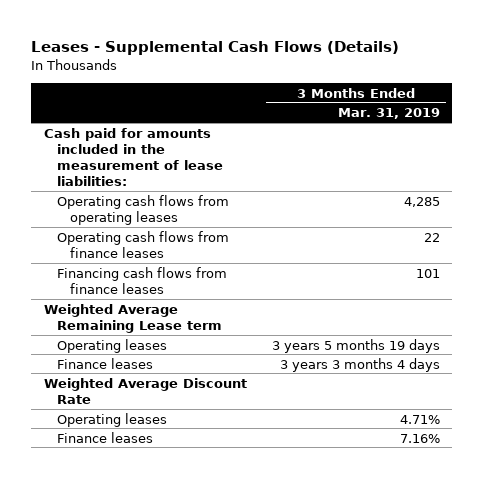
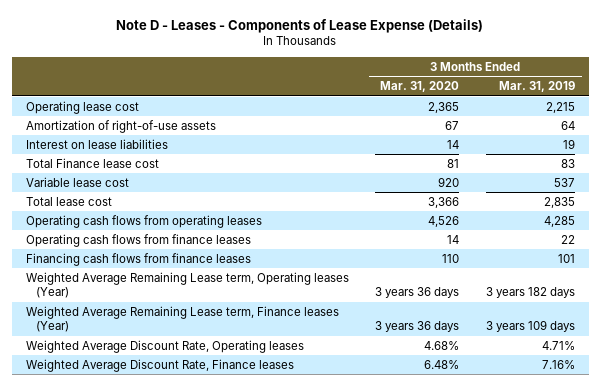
[31,41,400,56] Leases - Supplemental Cash Flows (Details) -> [116,19,484,34] Note D - Leases - Components of Lease Expense (Details)
none -> [380,81,460,93] Mar. 31, 2020
[43,127,223,187] Cash paid for amounts included in the measurement of lease liabilities: -> none
none -> [25,100,139,114] Operating lease cost
none -> [25,119,216,133] Amortization of right-of-use assets
none -> [25,138,168,149] Interest on lease liabilities
none -> [25,157,159,168] Total Finance lease cost
none -> [25,176,129,187] Variable lease cost
none -> [25,196,112,206] Total lease cost
[43,303,222,333] Weighted Average Remaining Lease term -> none
[43,377,247,404] Weighted Average Discount Rate -> none
[56,338,167,353] Operating leases -> [25,271,349,299] Weighted Average Remaining Lease term, Operating leases (Year)
[271,338,440,353] 3 years 5 months 19 days -> [486,287,576,299] 3 years 182 days
[56,357,153,369] Finance leases -> [25,305,339,333] Weighted Average Remaining Lease term, Finance leases (Year)
[279,357,440,372] 3 years 3 months 4 days -> [486,320,576,333] 3 years 109 days
[56,412,167,427] Operating leases -> [25,339,304,353] Weighted Average Discount Rate, Operating leases
[56,431,153,443] Finance leases -> [25,358,294,372] Weighted Average Discount Rate, Finance leases

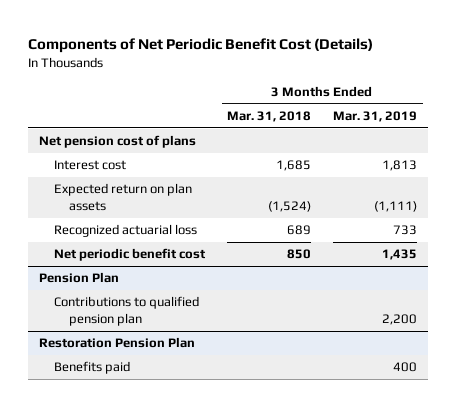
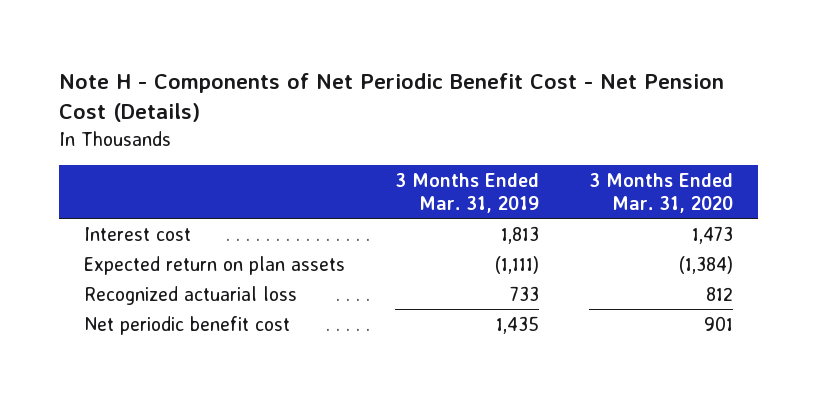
[28,37,374,53] Components of Net Periodic Benefit Cost (Details) -> [59,73,725,123] Note H - Components of Net Periodic Benefit Cost - Net Pension Cost (Details)
[227,111,312,123] Mar. 31, 2018 -> none
none -> [588,172,733,213] 3 Months Ended Mar. 31, 2020
[39,135,197,149] Net pension cost of plans -> none
[39,272,120,284] Pension Plan -> none
[54,296,200,327] Contributions to qualified pension plan -> none
[39,337,196,349] Restoration Pension Plan -> none
[54,361,131,375] Benefits paid -> none

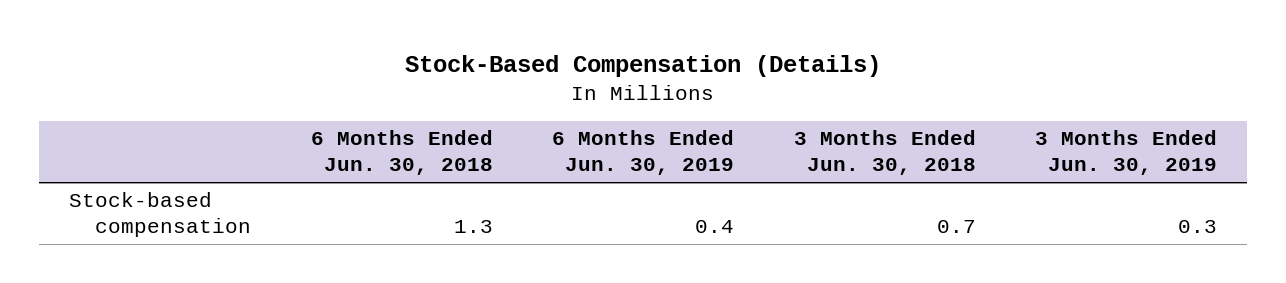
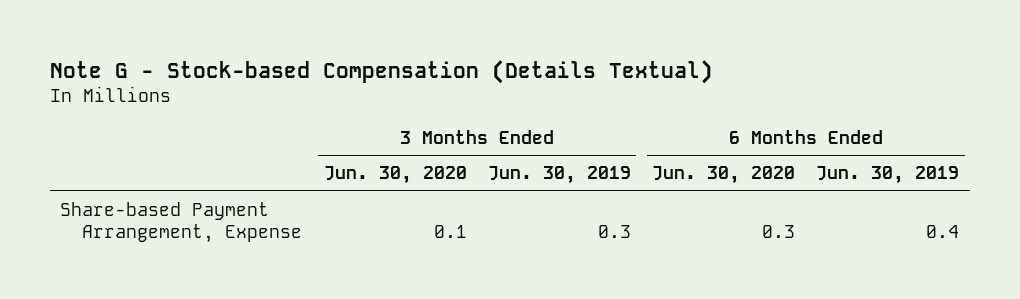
[405,54,882,77] Stock-Based Compensation (Details) -> [49,59,713,84] Note G - Stock-based Compensation (Details Textual)
[310,130,493,176] 6 Months Ended Jun. 30, 2018 -> none
[793,130,976,176] 3 Months Ended Jun. 30, 2018 -> none
none -> [323,166,467,185] Jun. 30, 2020
none -> [652,166,796,185] Jun. 30, 2020
[68,192,252,238] Stock-based compensation -> [60,201,303,243] Share-based Payment Arrangement, Expense

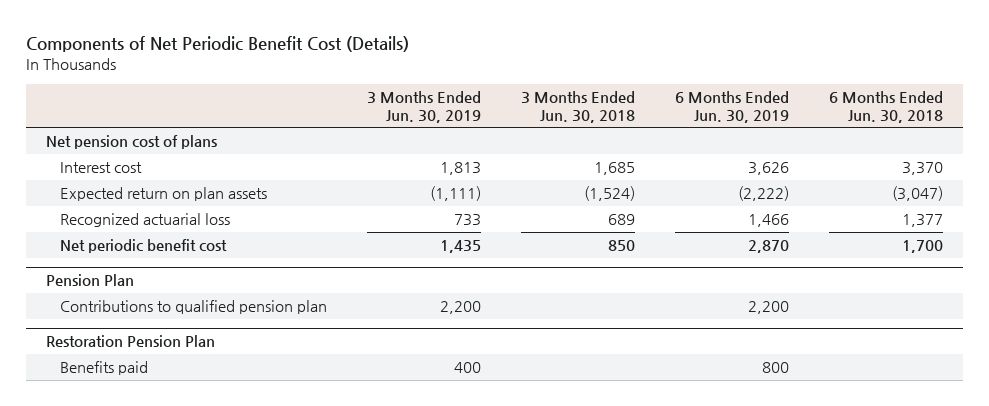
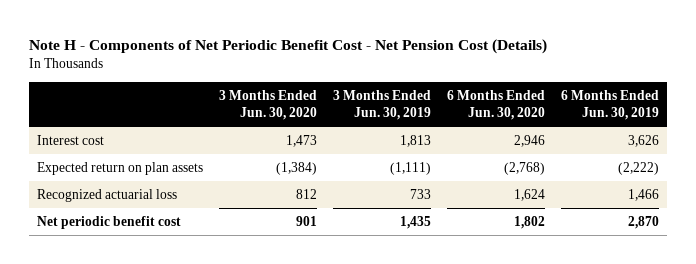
[26,35,410,52] Components of Net Periodic Benefit Cost (Details) -> [29,39,548,55] Note H - Components of Net Periodic Benefit Cost - Net Pension Cost (Details)
[521,90,636,123] 3 Months Ended Jun. 30, 2018 -> none
[829,90,944,123] 6 Months Ended Jun. 30, 2018 -> none
none -> [219,90,318,120] 3 Months Ended Jun. 30, 2020
none -> [447,90,546,120] 6 Months Ended Jun. 30, 2020
[46,134,218,149] Net pension cost of plans -> none
[46,274,135,287] Pension Plan -> none
[60,299,328,314] Contributions to qualified pension plan -> none
[46,335,216,348] Restoration Pension Plan -> none
[60,360,149,375] Benefits paid -> none

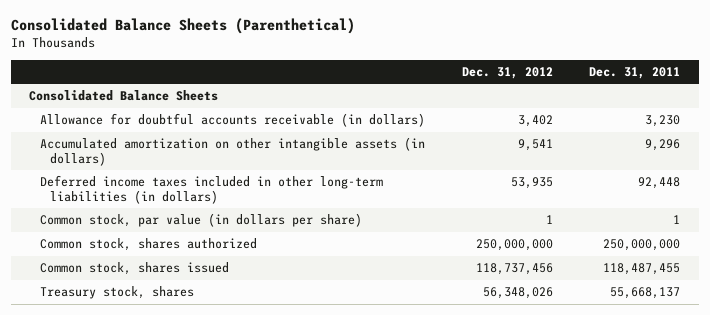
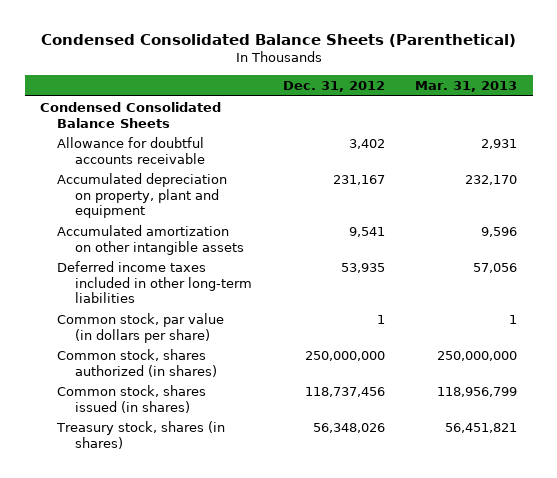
[10,18,355,35] Consolidated Balance Sheets (Parenthetical) -> [40,33,516,47] Condensed Consolidated Balance Sheets (Parenthetical)
[589,66,681,79] Dec. 31, 2011 -> none
none -> [415,81,518,93] Mar. 31, 2013
[29,90,219,102] Consolidated Balance Sheets -> [40,102,222,128] Condensed Consolidated Balance Sheets
[39,113,425,128] Allowance for doubtful accounts receivable (in dollars) -> [57,137,205,164] Allowance for doubtful accounts receivable
none -> [57,173,228,219] Accumulated depreciation on property, plant and equipment
[39,137,425,166] Accumulated amortization on other intangible assets (in dollars) -> [57,225,244,255] Accumulated amortization on other intangible assets
[39,175,383,204] Deferred income taxes included in other long-term liabilities (in dollars) -> [57,261,252,304] Deferred income taxes included in other long-term liabilities
[39,238,257,252] Common stock, shares authorized -> [57,349,217,377] Common stock, shares authorized (in shares)
[39,262,229,276] Common stock, shares issued -> [57,385,207,413] Common stock, shares issued (in shares)
[39,286,194,300] Treasury stock, shares -> [56,421,226,449] Treasury stock, shares (in shares)

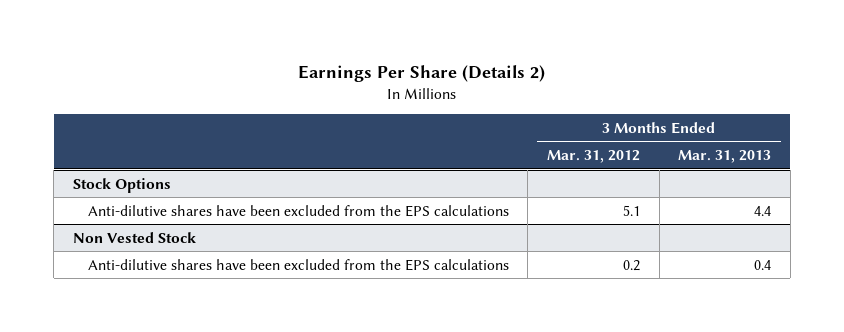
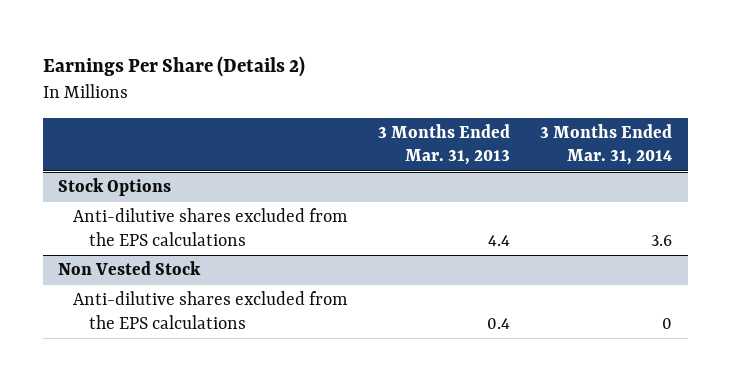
[546,150,640,164] Mar. 31, 2012 -> none
none -> [540,124,673,166] 3 Months Ended Mar. 31, 2014
[87,204,509,217] Anti-dilutive shares have been excluded from the EPS calculations -> [73,208,349,246] Anti-dilutive shares excluded from the EPS calculations
[87,258,509,271] Anti-dilutive shares have been excluded from the EPS calculations -> [73,291,349,329] Anti-dilutive shares excluded from the EPS calculations

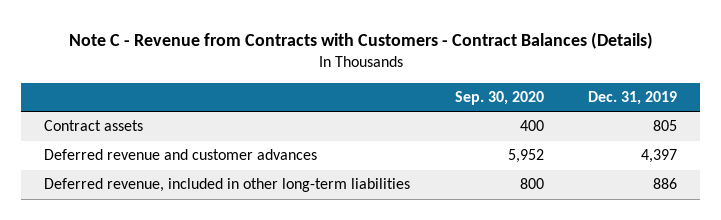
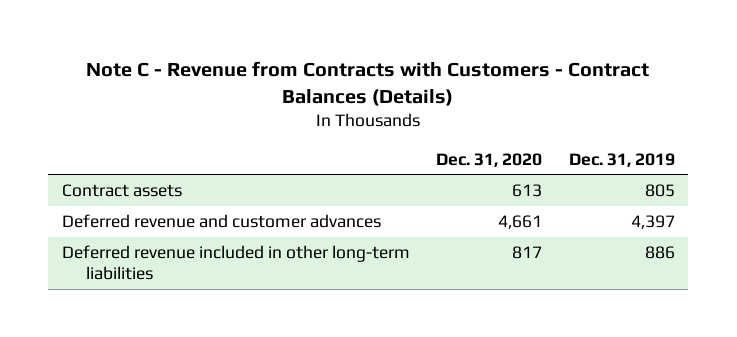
[454,91,544,106] Sep. 30, 2020 -> none
none -> [436,152,543,167] Dec. 31, 2020
[43,178,410,193] Deferred revenue, included in other long-term liabilities -> [61,245,410,281] Deferred revenue included in other long-term liabilities

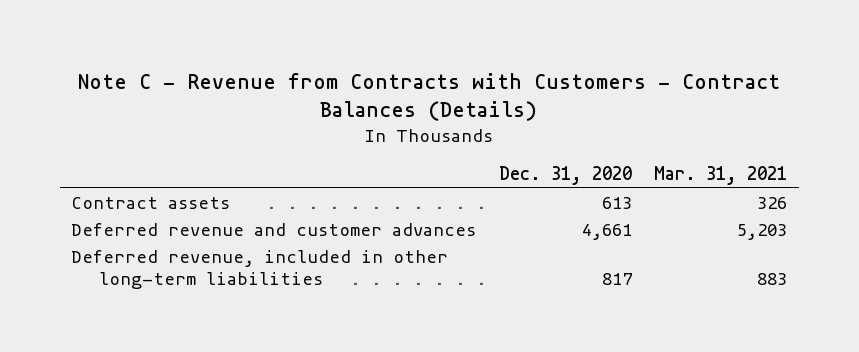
[568,152,675,167] Dec. 31, 2019 -> none
none -> [654,166,788,186] Mar. 31, 2021
[61,245,410,281] Deferred revenue included in other long-term liabilities -> [71,249,449,289] Deferred revenue, included in other long-term liabilities

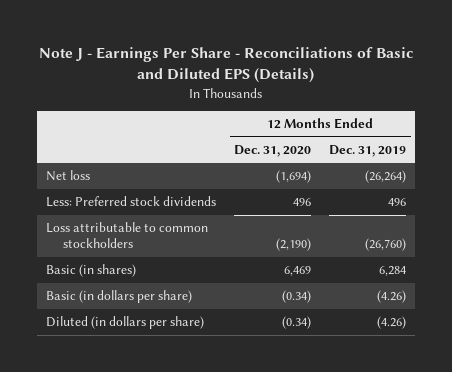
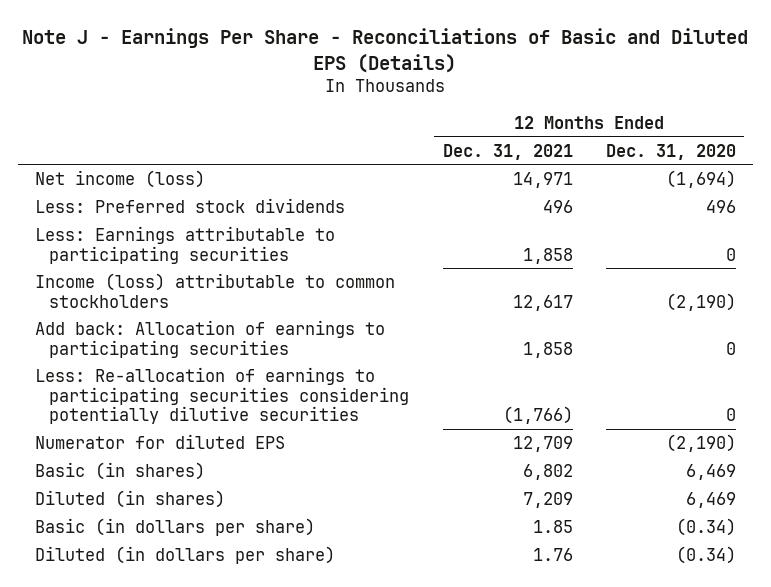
[329,145,407,158] Dec. 31, 2019 -> none
none -> [442,143,573,160] Dec. 31, 2021
[46,170,91,182] Net loss -> [34,169,205,188] Net income (loss)
none -> [34,225,335,264] Less: Earnings attributable to participating securities
[46,222,209,249] Loss attributable to common stockholders -> [34,272,395,308] Income (loss) attributable to common stockholders
none -> [34,319,385,358] Add back: Allocation of earnings to participating securities
none -> [34,366,410,425] Less: Re-allocation of earnings to participating securities considering potentially dilutive securities
none -> [34,433,285,449] Numerator for diluted EPS
none -> [34,489,225,508] Diluted (in shares)

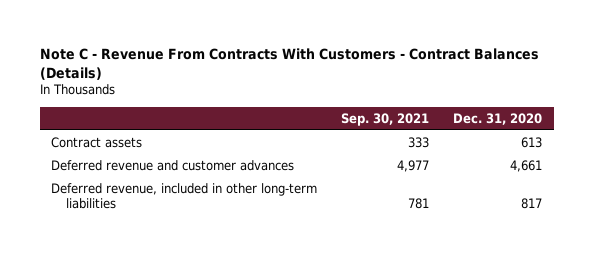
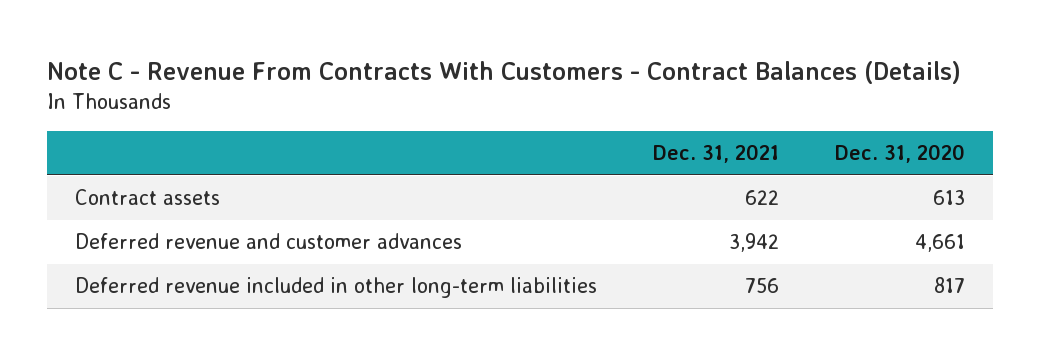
[341,112,430,126] Sep. 30, 2021 -> none
none -> [652,144,779,164] Dec. 31, 2021
[51,183,318,209] Deferred revenue, included in other long-term liabilities -> [74,277,597,299] Deferred revenue included in other long-term liabilities

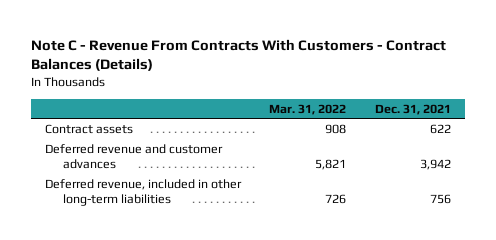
[834,144,965,164] Dec. 31, 2020 -> none
none -> [269,103,347,115] Mar. 31, 2022
[74,277,597,299] Deferred revenue included in other long-term liabilities -> [45,178,243,207] Deferred revenue, included in other long-term liabilities

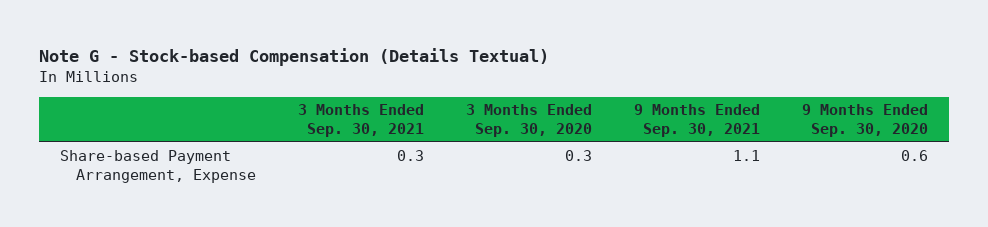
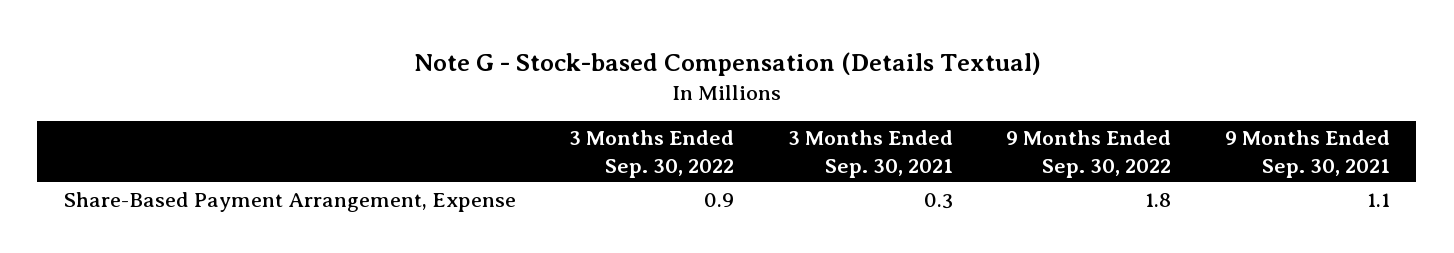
[465,104,592,138] 3 Months Ended Sep. 30, 2020 -> none
[802,104,929,138] 9 Months Ended Sep. 30, 2020 -> none
none -> [569,130,735,178] 3 Months Ended Sep. 30, 2022
none -> [1006,130,1172,178] 9 Months Ended Sep. 30, 2022
[60,150,256,184] Share-based Payment Arrangement, Expense -> [63,191,516,212] Share-Based Payment Arrangement, Expense

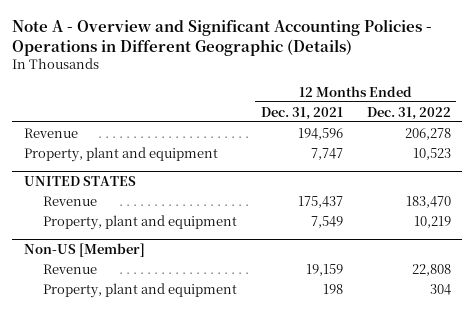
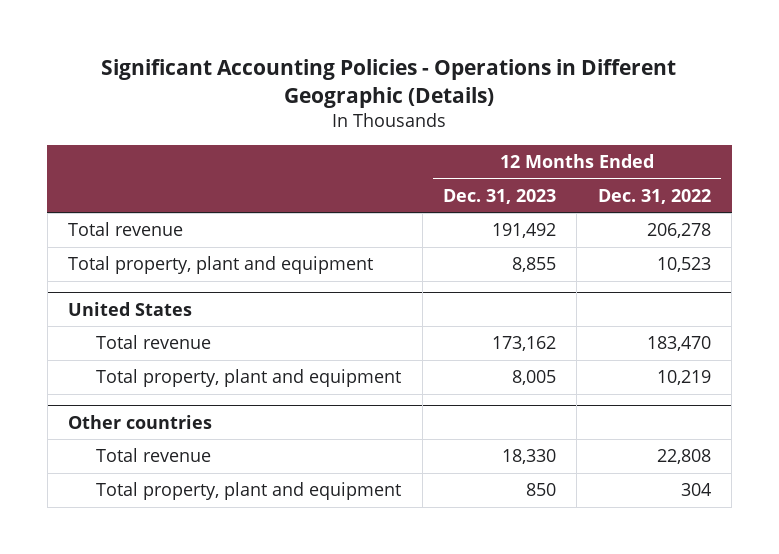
[11,18,432,56] Note A - Overview and Significant Accounting Policies - Operations in Different Geographic (Details) -> [101,58,677,108] Significant Accounting Policies - Operations in Different Geographic (Details)
[260,106,343,120] Dec. 31, 2021 -> none
none -> [443,188,557,204] Dec. 31, 2023
[23,127,78,138] Revenue -> [67,222,183,237] Total revenue
[23,146,218,162] Property, plant and equipment -> [67,256,373,275] Total property, plant and equipment
[23,175,136,186] UNITED STATES -> [67,301,192,316] United States
[43,195,98,206] Revenue -> [96,335,212,350] Total revenue
[43,214,238,230] Property, plant and equipment -> [96,369,402,388] Total property, plant and equipment
[23,242,145,257] Non-US [Member] -> [67,414,212,429] Other countries
[43,263,98,274] Revenue -> [96,448,212,463] Total revenue
[43,282,238,298] Property, plant and equipment -> [96,482,402,501] Total property, plant and equipment

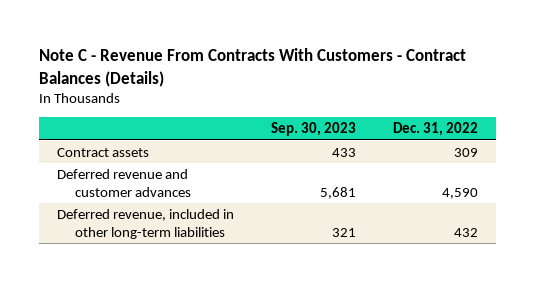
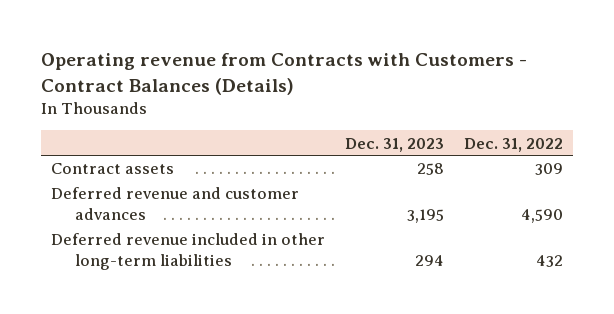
[39,48,467,87] Note C - Revenue From Contracts With Customers - Contract Balances (Details) -> [40,53,527,95] Operating revenue from Contracts with Customers - Contract Balances (Details)
[270,122,356,137] Sep. 30, 2023 -> none
none -> [344,137,444,152] Dec. 31, 2023
[57,208,235,239] Deferred revenue, included in other long-term liabilities -> [50,233,325,270] Deferred revenue included in other long-term liabilities

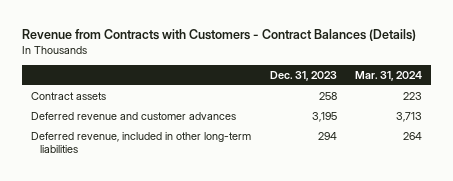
[40,53,527,95] Operating revenue from Contracts with Customers - Contract Balances (Details) -> [21,29,416,42] Revenue from Contracts with Customers - Contract Balances (Details)
[463,137,563,152] Dec. 31, 2022 -> none
none -> [355,71,423,82] Mar. 31, 2024
[50,233,325,270] Deferred revenue included in other long-term liabilities -> [31,131,252,154] Deferred revenue, included in other long-term liabilities

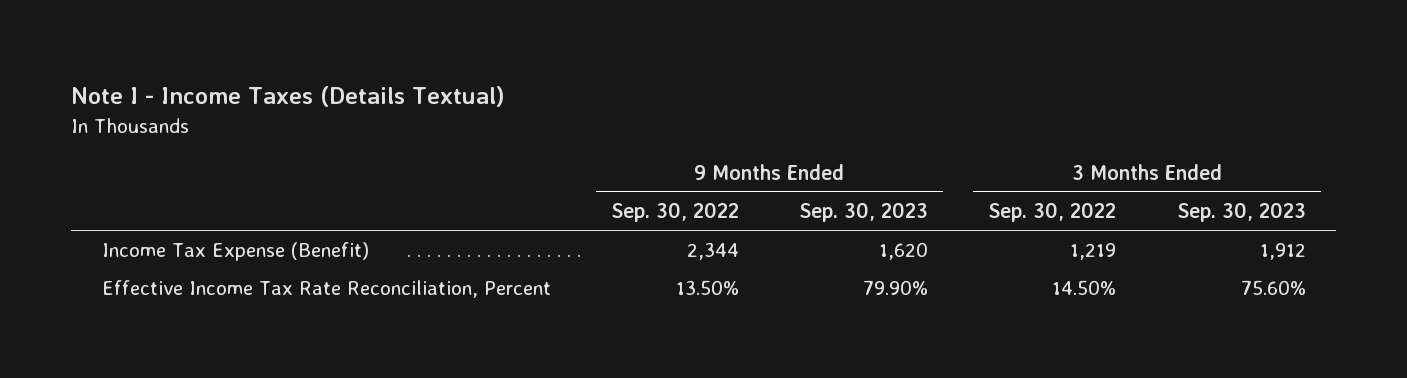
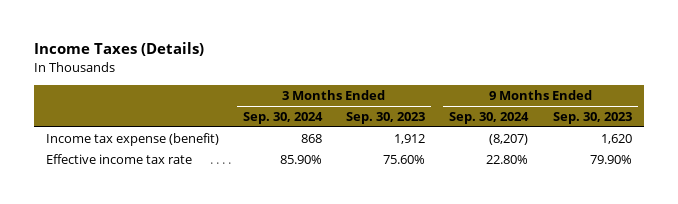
[71,86,506,108] Note I - Income Taxes (Details Textual) -> [34,42,205,57] Income Taxes (Details)
[610,202,739,223] Sep. 30, 2022 -> none
[988,202,1117,223] Sep. 30, 2022 -> none
none -> [243,112,324,125] Sep. 30, 2024
none -> [449,112,530,125] Sep. 30, 2024
[101,242,369,262] Income Tax Expense (Benefit) -> [46,133,220,147] Income tax expense (benefit)
[101,280,551,299] Effective Income Tax Rate Reconciliation, Percent -> [46,154,193,165] Effective income tax rate

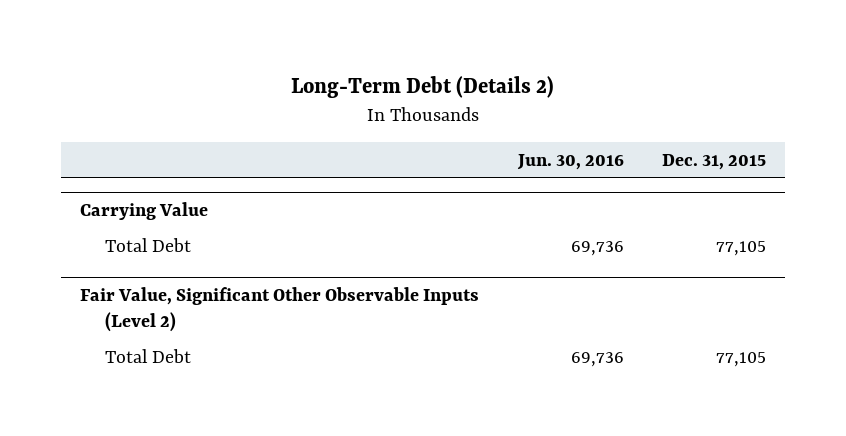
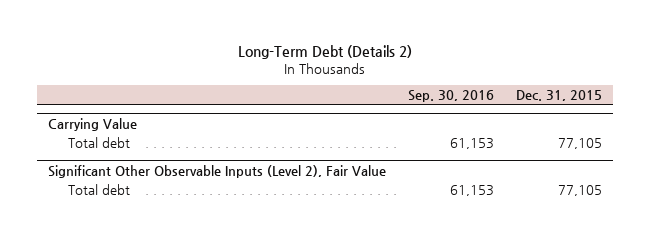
[516,153,624,170] Jun. 30, 2016 -> none
none -> [408,90,495,103] Sep. 30, 2016
[104,237,191,252] Total Debt -> [67,137,130,149] Total debt
[80,287,480,333] Fair Value, Significant Other Observable Inputs (Level 2) -> [48,164,387,178] Significant Other Observable Inputs (Level 2), Fair Value
[104,348,191,363] Total Debt -> [67,184,130,196] Total debt

